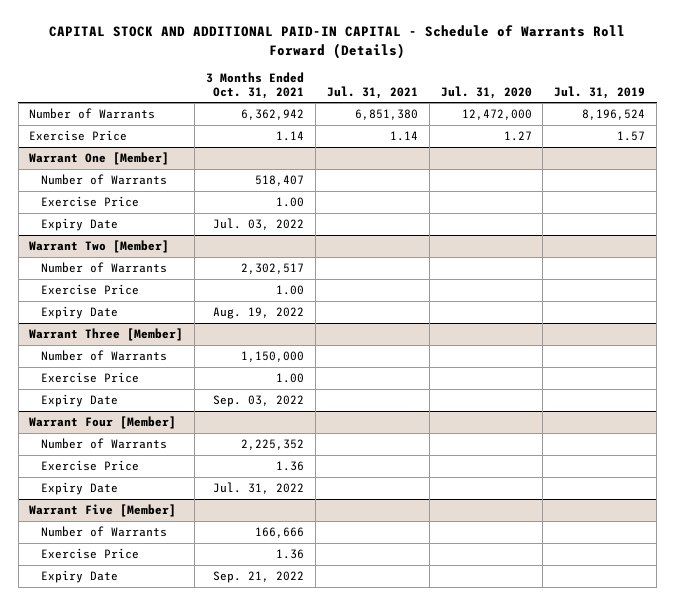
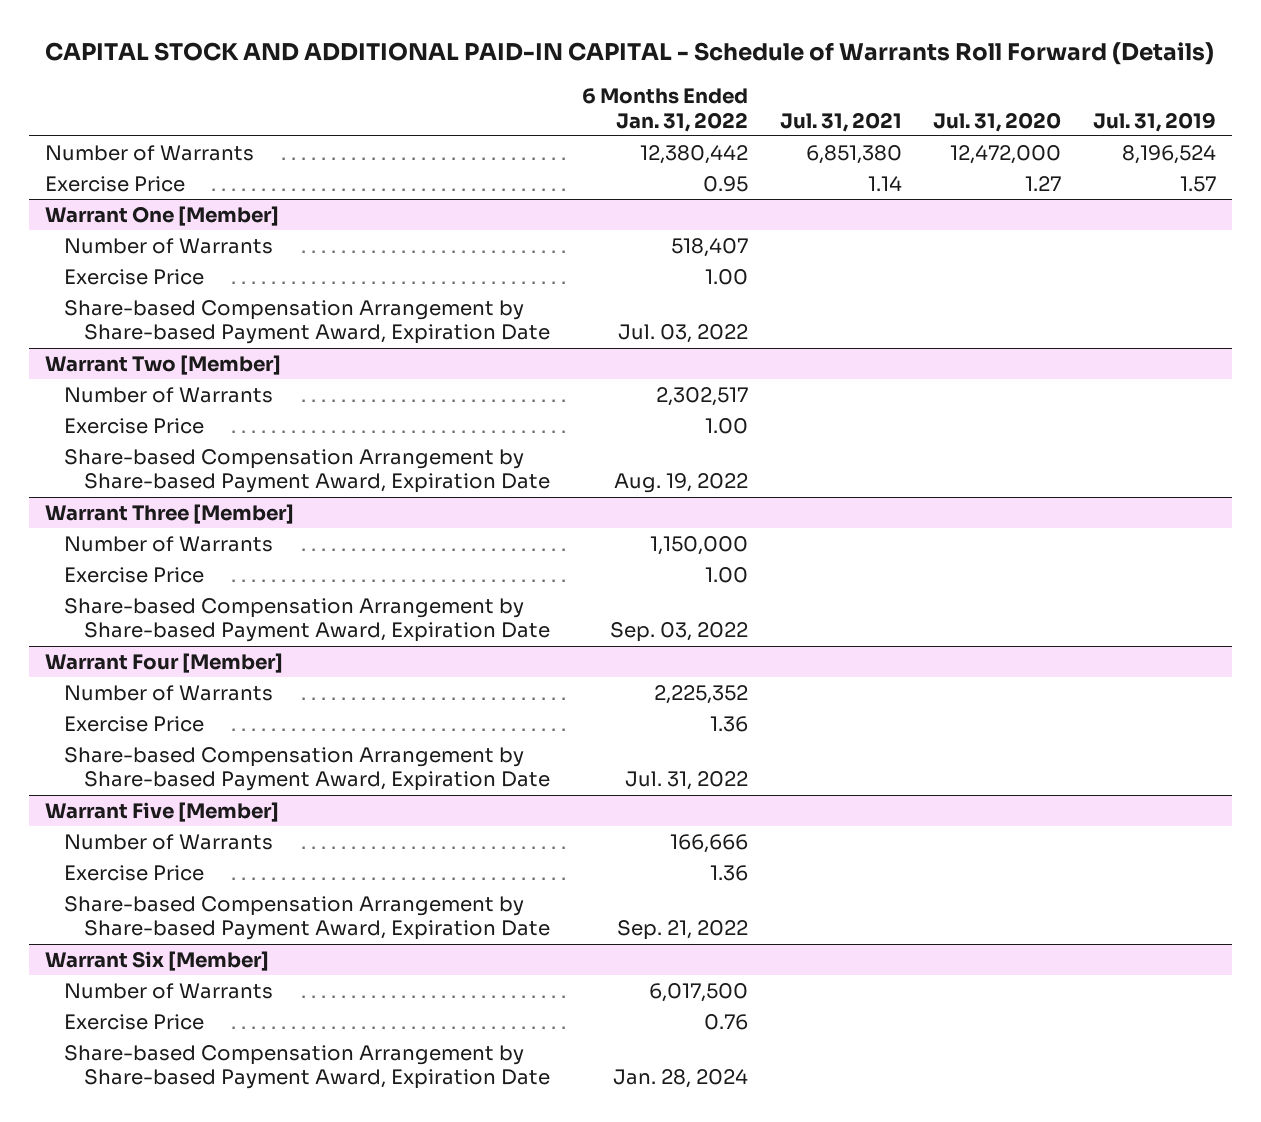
[206,71,305,99] 3 Months Ended Oct. 31, 2021 -> none
none -> [581,88,748,132] 6 Months Ended Jan. 31, 2022
[41,218,119,232] Expiry Date -> [64,300,550,345] Share-based Compensation Arrangement by Share-based Payment Award, Expiration Date
[41,306,119,320] Expiry Date -> [64,449,550,494] Share-based Compensation Arrangement by Share-based Payment Award, Expiration Date
[41,394,119,408] Expiry Date -> [64,598,550,643] Share-based Compensation Arrangement by Share-based Payment Award, Expiration Date
[41,482,119,496] Expiry Date -> [64,747,550,792] Share-based Compensation Arrangement by Share-based Payment Award, Expiration Date
[41,570,119,584] Expiry Date -> [64,896,550,941] Share-based Compensation Arrangement by Share-based Payment Award, Expiration Date
none -> [44,951,269,972] Warrant Six [Member]
none -> [64,983,274,1000] Number of Warrants
none -> [64,1014,205,1031] Exercise Price
none -> [64,1045,550,1090] Share-based Compensation Arrangement by Share-based Payment Award, Expiration Date

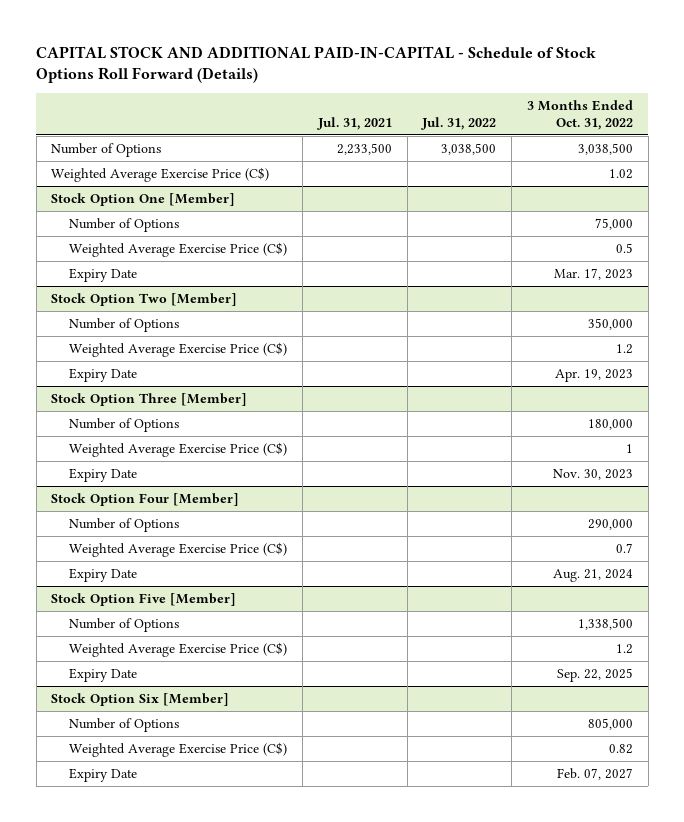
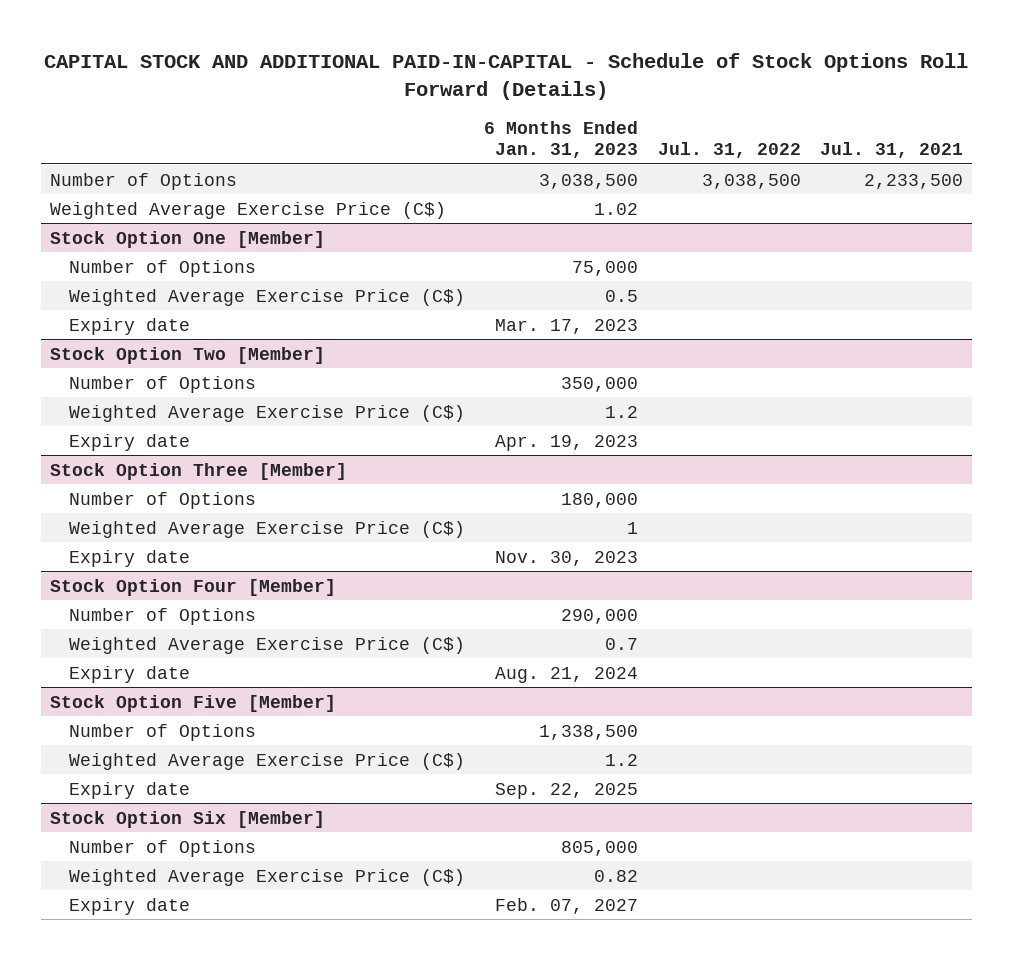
[526,100,633,130] 3 Months Ended Oct. 31, 2022 -> none
none -> [484,121,639,159] 6 Months Ended Jan. 31, 2023
[69,268,138,283] Expiry Date -> [69,317,191,335] Expiry date
[69,368,138,383] Expiry Date -> [69,433,191,451] Expiry date
[69,468,138,483] Expiry Date -> [69,549,191,567] Expiry date
[69,568,138,583] Expiry Date -> [69,665,191,683] Expiry date
[69,668,138,683] Expiry Date -> [69,781,191,799] Expiry date
[69,768,138,783] Expiry Date -> [69,897,191,915] Expiry date

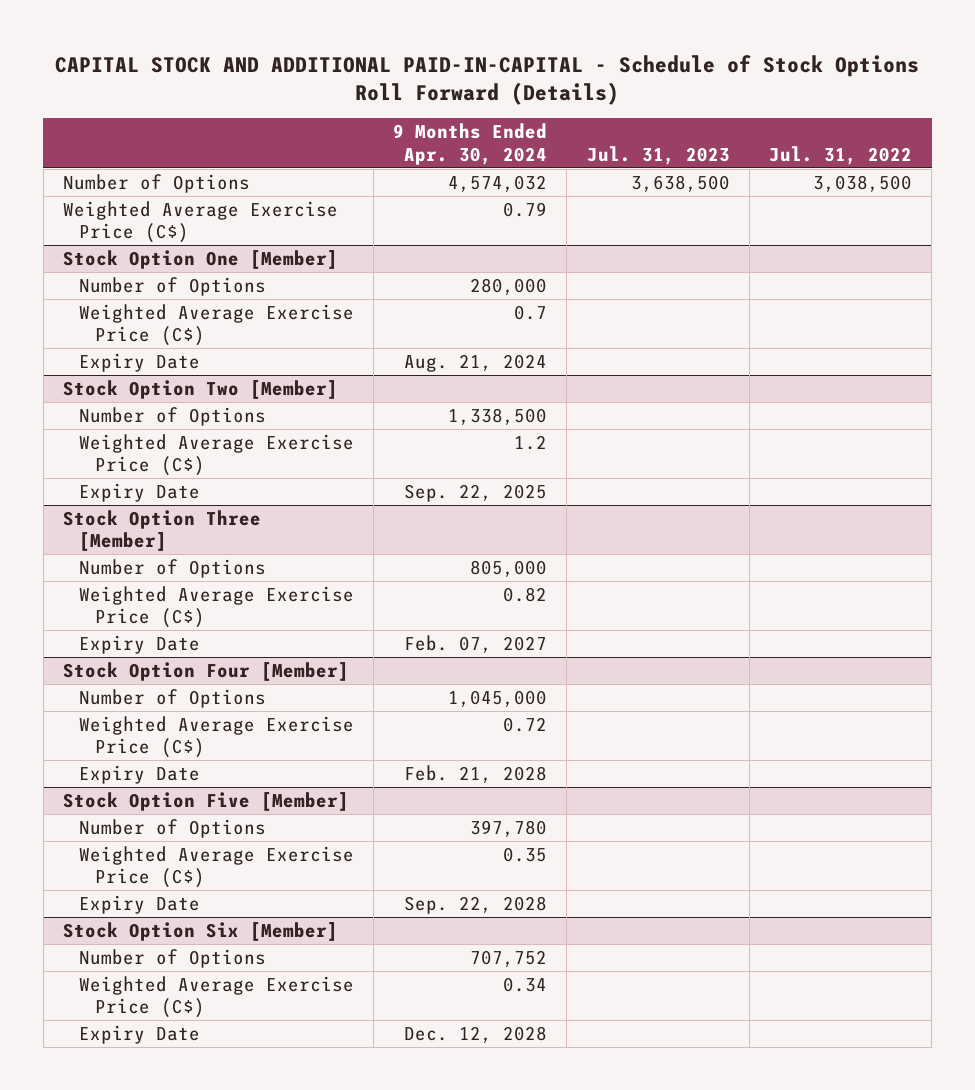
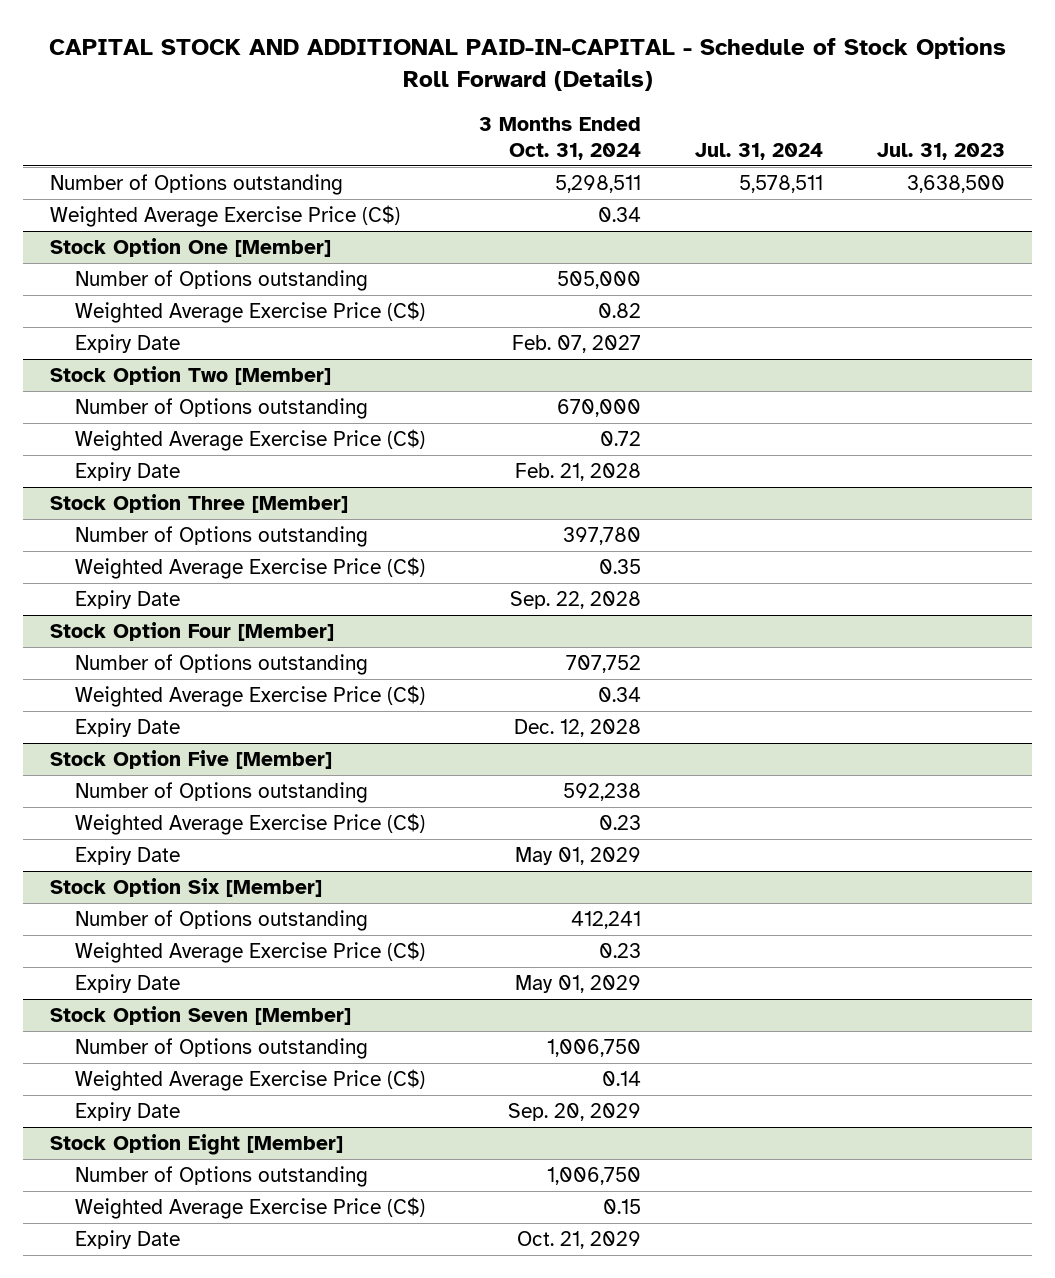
[393,123,548,165] 9 Months Ended Apr. 30, 2024 -> none
[768,145,912,165] Jul. 31, 2022 -> none
none -> [478,116,641,160] 3 Months Ended Oct. 31, 2024
none -> [694,142,823,160] Jul. 31, 2024
[62,173,250,193] Number of Options -> [50,174,344,196] Number of Options outstanding
[78,276,266,296] Number of Options -> [74,270,368,292] Number of Options outstanding
[78,406,266,426] Number of Options -> [74,398,368,420] Number of Options outstanding
[78,558,266,578] Number of Options -> [74,526,368,548] Number of Options outstanding
[78,688,266,708] Number of Options -> [74,654,368,676] Number of Options outstanding
[78,818,266,838] Number of Options -> [74,782,368,804] Number of Options outstanding
[78,948,266,968] Number of Options -> [74,910,368,932] Number of Options outstanding
none -> [50,1006,352,1026] Stock Option Seven [Member]
none -> [74,1038,368,1060] Number of Options outstanding
none -> [74,1069,425,1092] Weighted Average Exercise Price (C$)
none -> [74,1102,180,1122] Expiry Date
none -> [50,1134,344,1156] Stock Option Eight [Member]
none -> [74,1166,368,1188] Number of Options outstanding
none -> [74,1197,425,1220] Weighted Average Exercise Price (C$)
none -> [74,1230,180,1250] Expiry Date

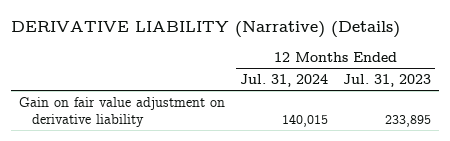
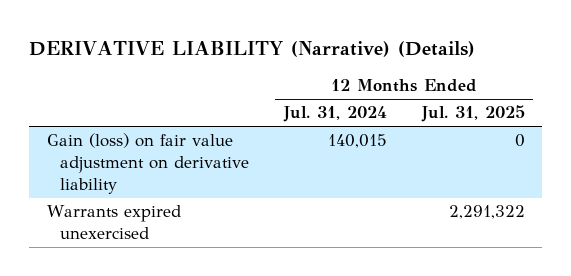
[343,73,432,87] Jul. 31, 2023 -> none
none -> [420,105,525,123] Jul. 31, 2025
[18,96,225,127] Gain on fair value adjustment on derivative liability -> [46,133,249,195] Gain (loss) on fair value adjustment on derivative liability
none -> [46,205,181,240] Warrants expired unexercised

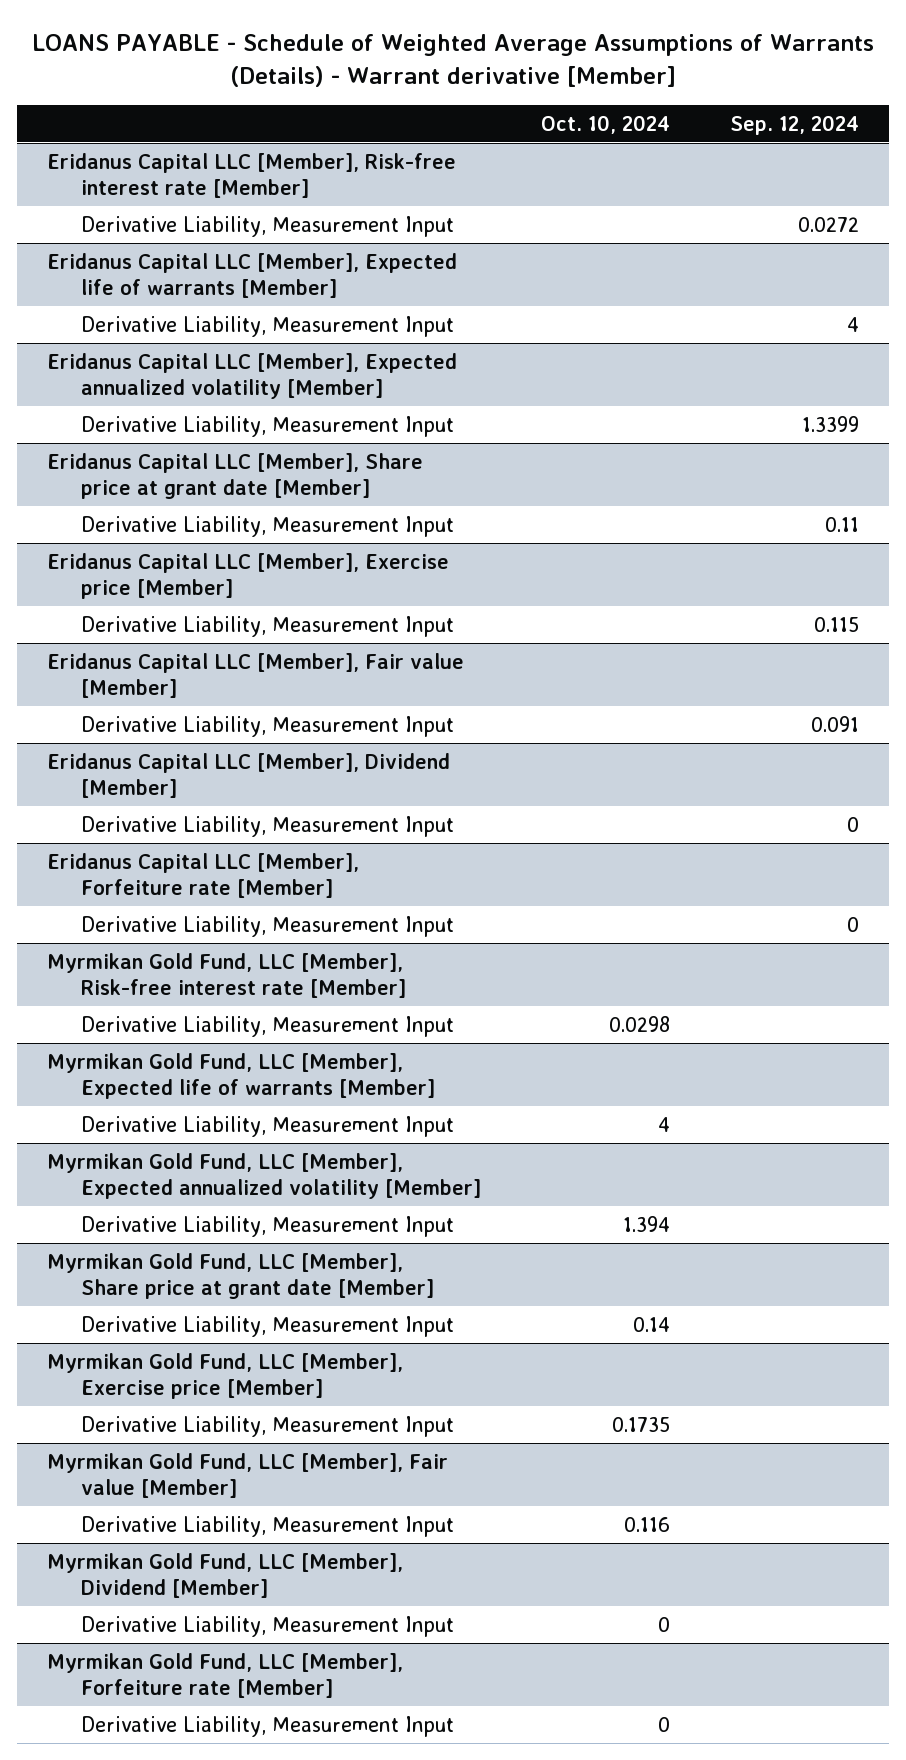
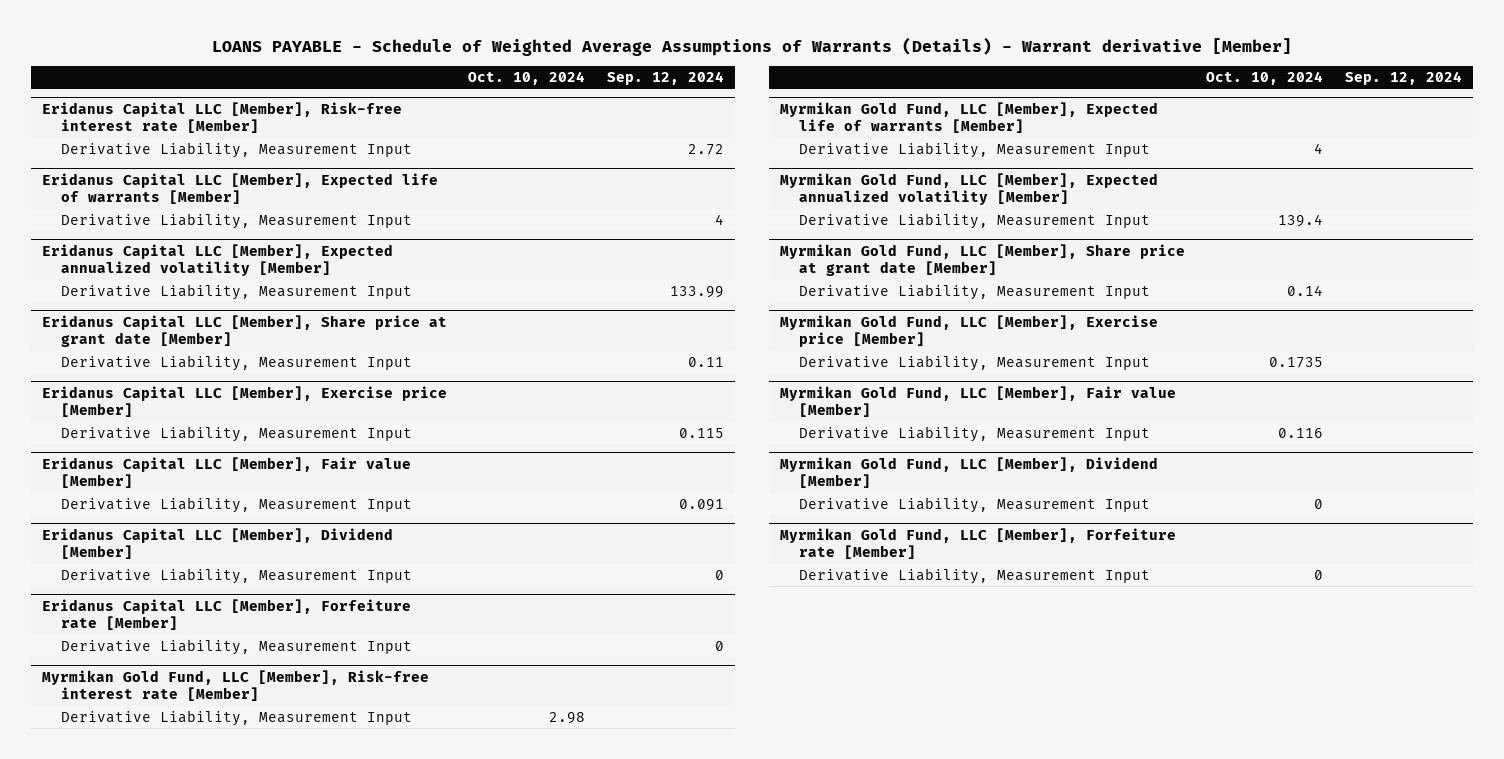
[797,216,859,232] 0.0272 -> [687,143,724,155] 2.72
[801,415,859,432] 1.3399 -> [669,285,724,298] 133.99
[608,1015,670,1032] 0.0298 -> [549,711,586,724] 2.98
[622,1215,670,1232] 1.394 -> [1278,213,1324,227] 139.4

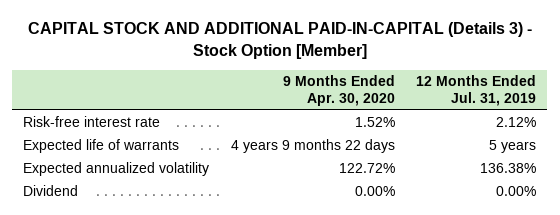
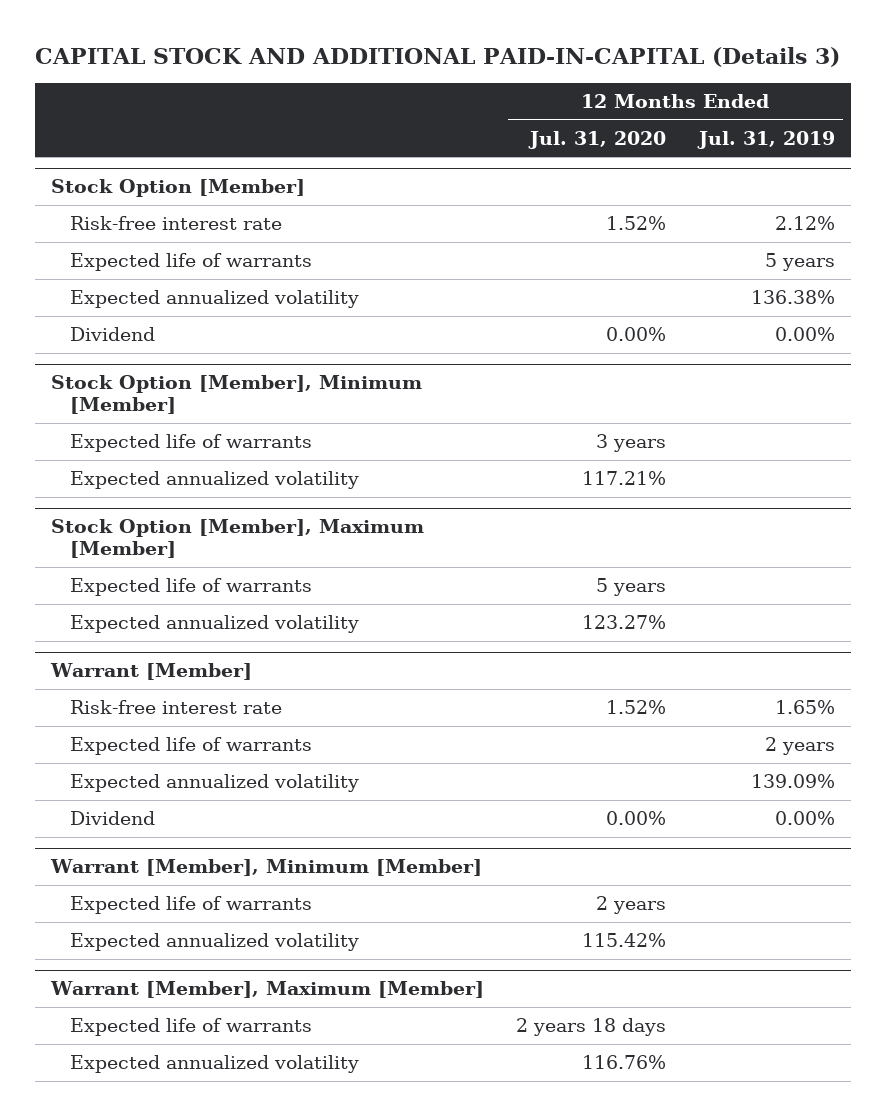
[27,22,532,59] CAPITAL STOCK AND ADDITIONAL PAID-IN-CAPITAL (Details 3) - Stock Option [Member] -> [34,46,840,67] CAPITAL STOCK AND ADDITIONAL PAID-IN-CAPITAL (Details 3)
[282,74,395,107] 9 Months Ended Apr. 30, 2020 -> none
none -> [528,130,667,149] Jul. 31, 2020
none -> [50,179,305,198] Stock Option [Member]
none -> [50,375,422,415] Stock Option [Member], Minimum [Member]
none -> [69,434,312,453] Expected life of warrants
none -> [69,471,359,490] Expected annualized volatility
none -> [50,519,424,559] Stock Option [Member], Maximum [Member]
none -> [69,578,312,597] Expected life of warrants
none -> [69,615,359,634] Expected annualized volatility
none -> [49,663,252,681] Warrant [Member]
none -> [69,700,282,715] Risk-free interest rate
none -> [69,737,312,756] Expected life of warrants
none -> [69,774,359,793] Expected annualized volatility
none -> [69,811,155,826] Dividend
none -> [49,859,482,877] Warrant [Member], Minimum [Member]
none -> [69,896,312,915] Expected life of warrants
none -> [69,933,359,952] Expected annualized volatility
none -> [49,981,484,999] Warrant [Member], Maximum [Member]
none -> [69,1018,312,1037] Expected life of warrants
none -> [69,1055,359,1074] Expected annualized volatility

